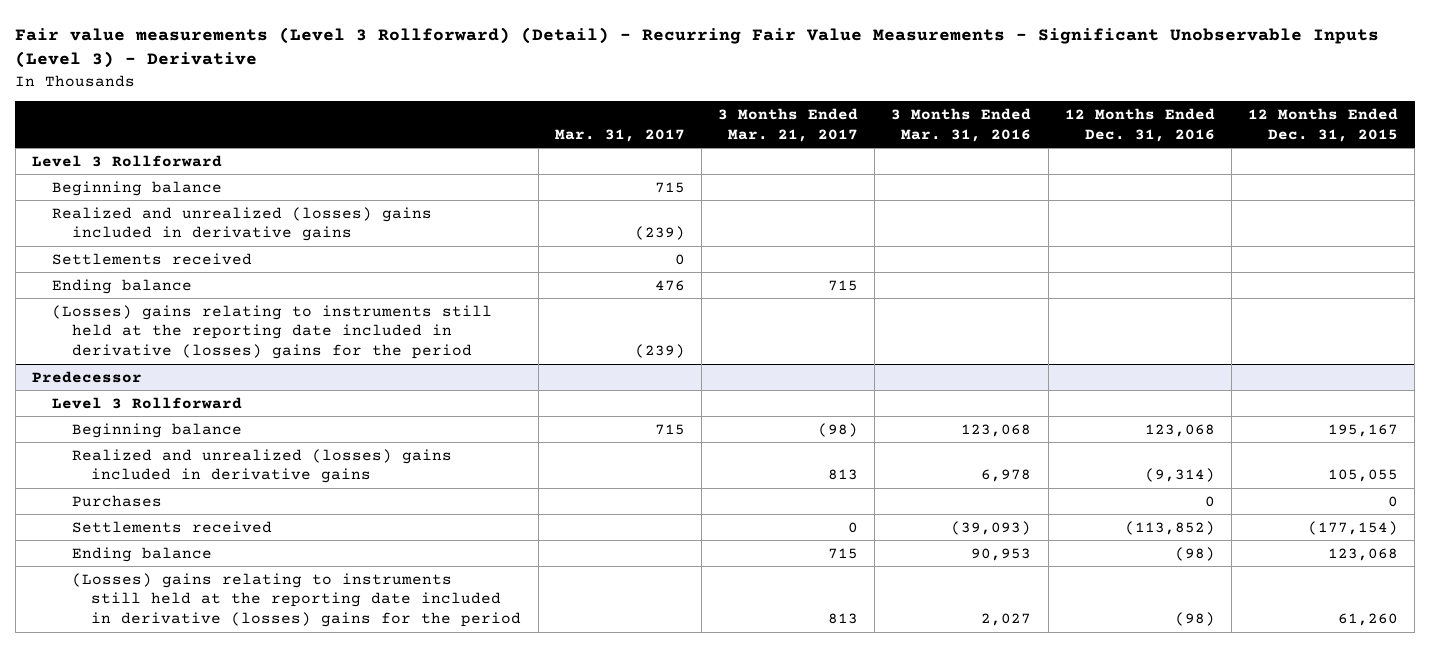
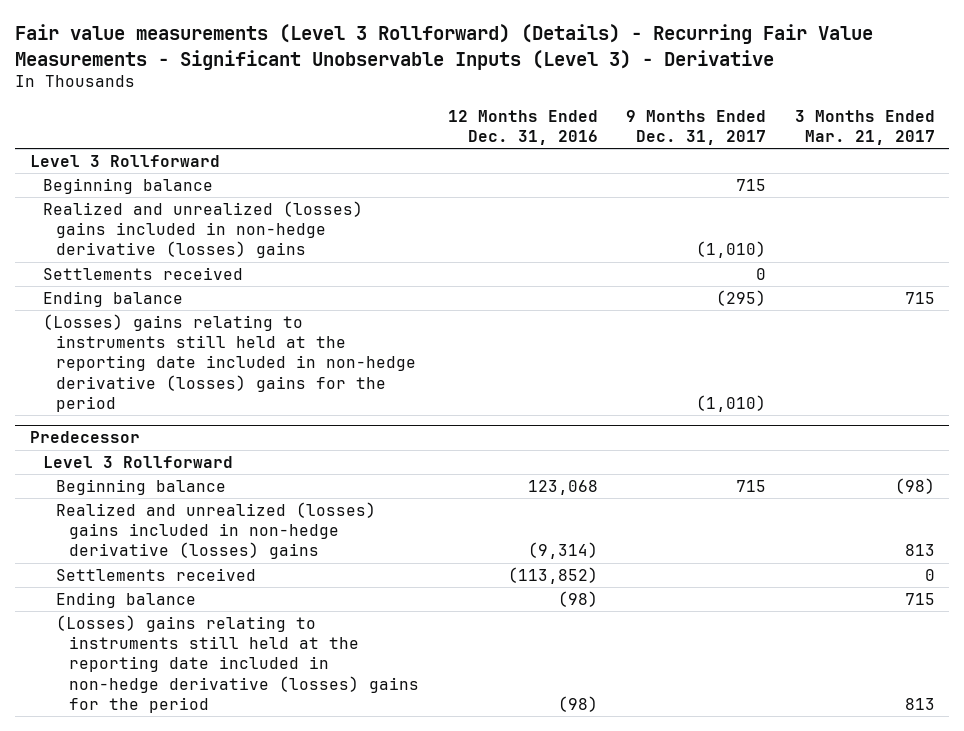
[15,26,1380,69] Fair value measurements (Level 3 Rollforward) (Detail) - Recurring Fair Value Measurements - Significant Unobservable Inputs (Level 3) - Derivative -> [15,24,874,70] Fair value measurements (Level 3 Rollforward) (Details) - Recurring Fair Value Measurements - Significant Unobservable Inputs (Level 3) - Derivative
[554,128,685,142] Mar. 31, 2017 -> none
[891,107,1032,142] 3 Months Ended Mar. 31, 2016 -> none
[1248,107,1399,142] 12 Months Ended Dec. 31, 2015 -> none
none -> [626,109,767,145] 9 Months Ended Dec. 31, 2017
[51,206,432,242] Realized and unrealized (losses) gains included in derivative gains -> [42,201,363,259] Realized and unrealized (losses) gains included in non-hedge derivative (losses) gains
[51,304,492,360] (Losses) gains relating to instruments still held at the reporting date included in derivative (losses) gains for the period -> [42,314,416,412] (Losses) gains relating to instruments still held at the reporting date included in non-hedge derivative (losses) gains for the period
[71,494,162,507] Purchases -> none
[71,448,452,484] Realized and unrealized (losses) gains included in derivative gains -> [55,502,376,560] Realized and unrealized (losses) gains included in non-hedge derivative (losses) gains
[71,572,522,628] (Losses) gains relating to instruments still held at the reporting date included in derivative (losses) gains for the period -> [55,615,420,713] (Losses) gains relating to instruments still held at the reporting date included in non-hedge derivative (losses) gains for the period

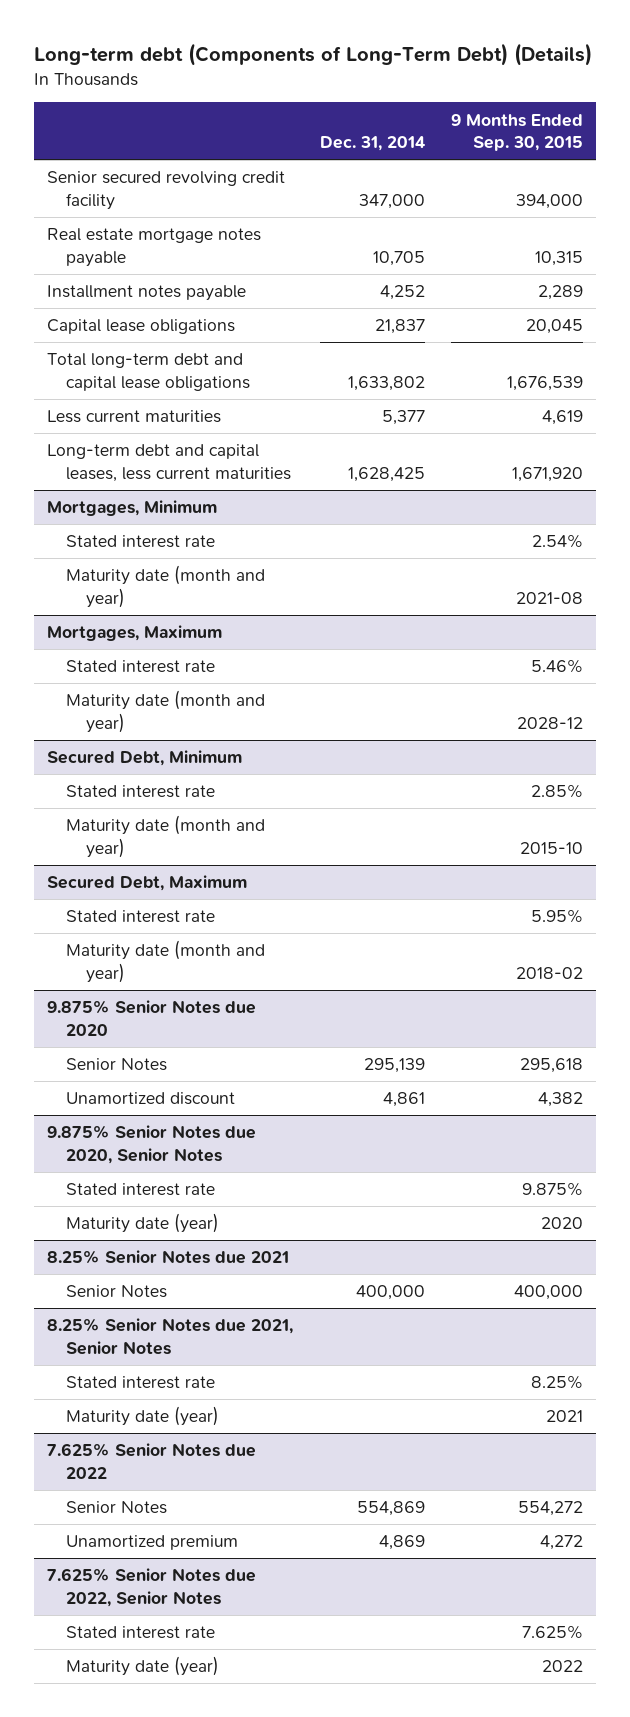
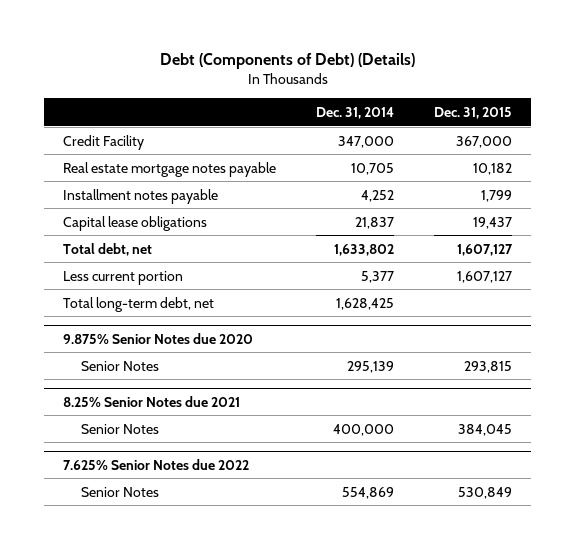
[33,43,592,67] Long-term debt (Components of Long-Term Debt) (Details) -> [159,53,415,70] Debt (Components of Debt) (Details)
[450,113,583,151] 9 Months Ended Sep. 30, 2015 -> none
none -> [433,106,512,119] Dec. 31, 2015
[47,171,286,210] Senior secured revolving credit facility -> [63,134,145,150] Credit Facility
[47,500,218,517] Mortgages, Minimum -> none
[66,535,216,549] Stated interest rate -> none
[66,565,266,608] Maturity date (month and year) -> none
[47,625,223,642] Mortgages, Maximum -> none
[66,660,216,674] Stated interest rate -> none
[66,690,266,733] Maturity date (month and year) -> none
[47,750,243,767] Secured Debt, Minimum -> none
[66,785,216,799] Stated interest rate -> none
[66,815,266,858] Maturity date (month and year) -> none
[47,875,248,892] Secured Debt, Maximum -> none
[66,910,216,924] Stated interest rate -> none
[66,940,266,983] Maturity date (month and year) -> none
[47,353,251,391] Total long-term debt and capital lease obligations -> [63,242,153,256] Total debt, net
[47,410,222,424] Less current maturities -> [63,270,184,285] Less current portion
[47,444,292,482] Long-term debt and capital leases, less current maturities -> [63,296,215,312] Total long-term debt, net
[66,1092,236,1106] Unamortized discount -> none
[47,1125,257,1164] 9.875% Senior Notes due 2020, Senior Notes -> none
[66,1183,216,1197] Stated interest rate -> none
[66,1213,220,1234] Maturity date (year) -> none
[47,1318,294,1355] 8.25% Senior Notes due 2021, Senior Notes -> none
[66,1376,216,1390] Stated interest rate -> none
[66,1406,220,1427] Maturity date (year) -> none
[66,1535,239,1551] Unamortized premium -> none
[47,1568,257,1607] 7.625% Senior Notes due 2022, Senior Notes -> none
[66,1626,216,1640] Stated interest rate -> none
[66,1656,220,1677] Maturity date (year) -> none

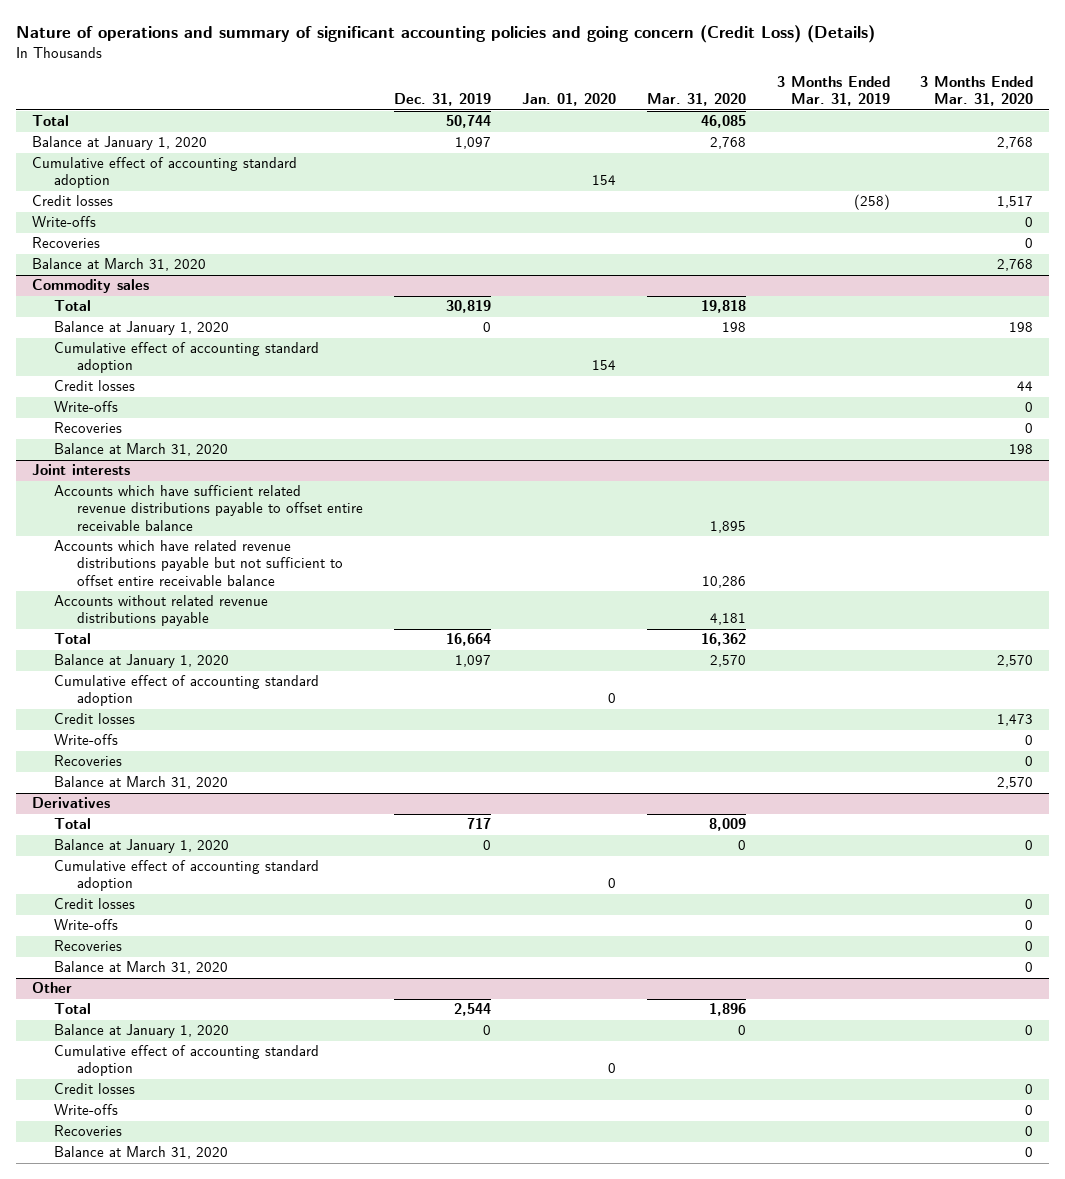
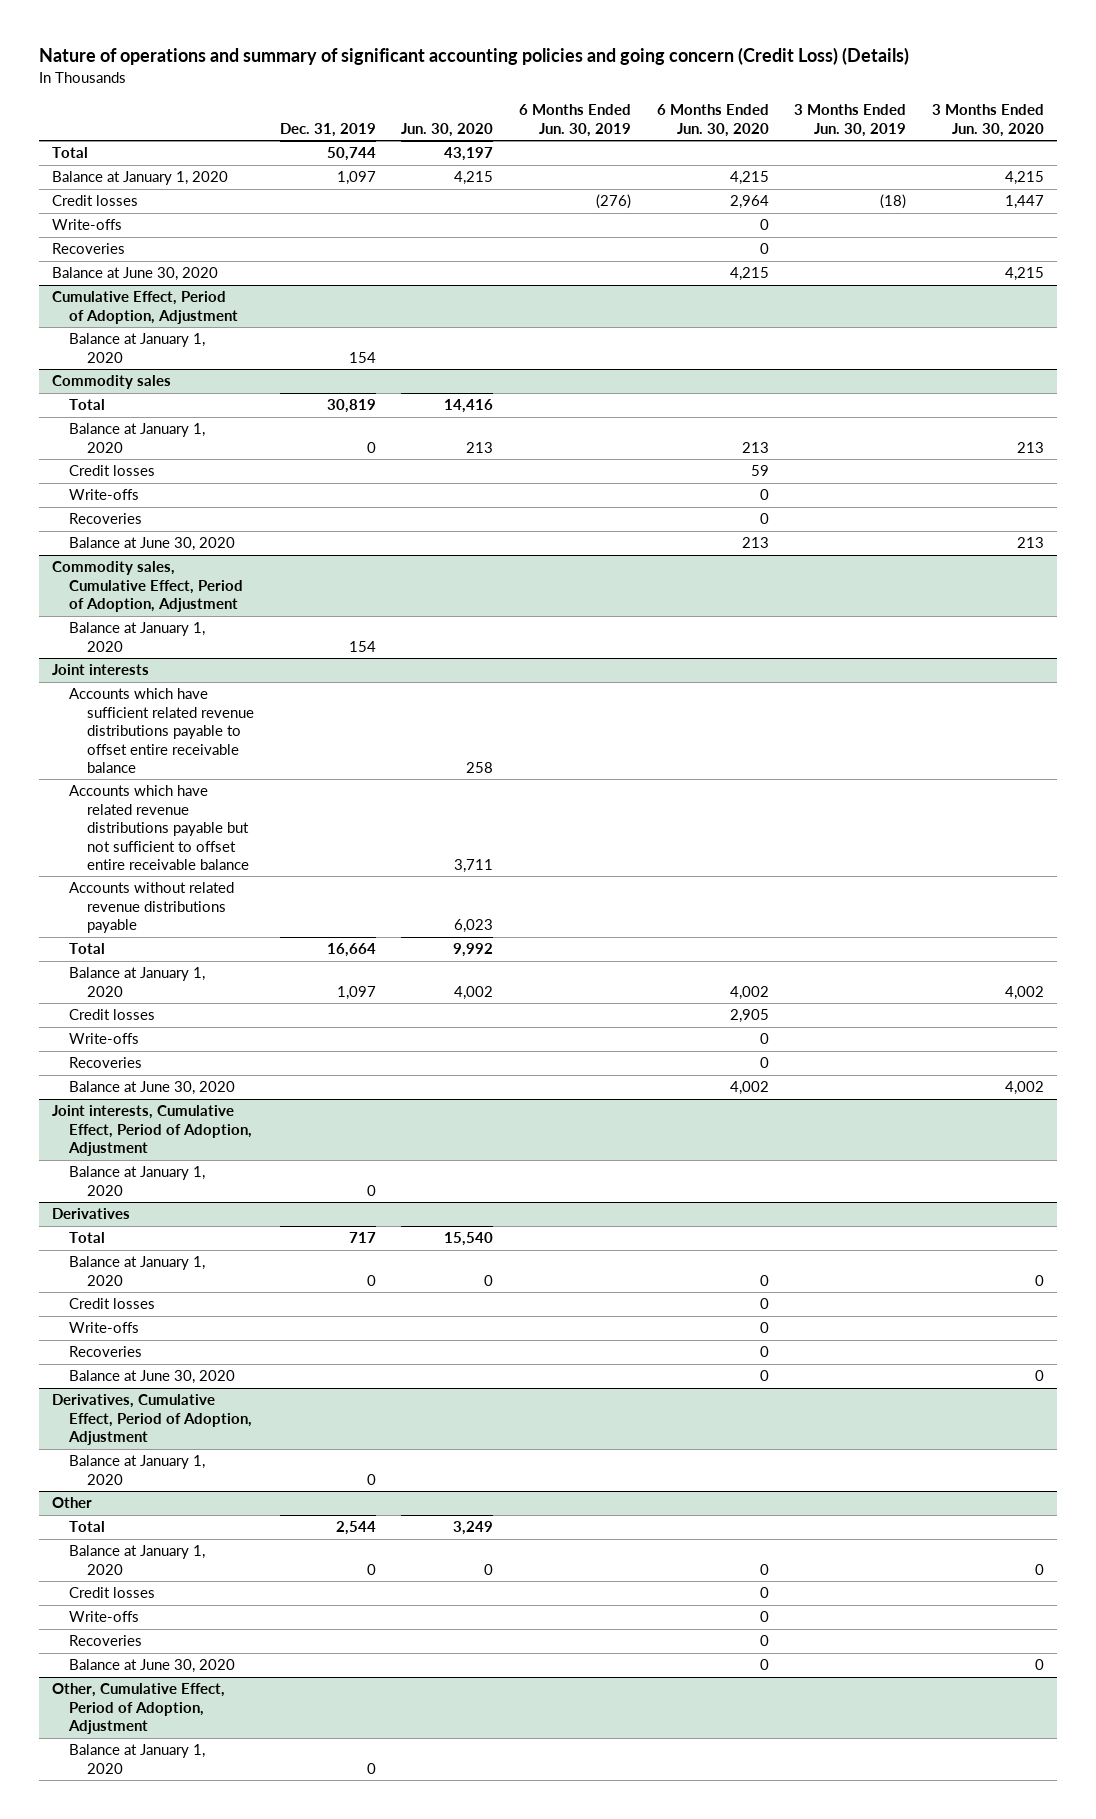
[521,93,616,107] Jan. 01, 2020 -> none
[646,93,746,107] Mar. 31, 2020 -> none
[776,76,890,107] 3 Months Ended Mar. 31, 2019 -> none
[920,76,1034,107] 3 Months Ended Mar. 31, 2020 -> none
none -> [401,122,494,137] Jun. 30, 2020
none -> [519,104,632,137] 6 Months Ended Jun. 30, 2019
none -> [656,104,769,137] 6 Months Ended Jun. 30, 2020
none -> [794,104,907,137] 3 Months Ended Jun. 30, 2019
none -> [932,104,1045,137] 3 Months Ended Jun. 30, 2020
[31,157,297,189] Cumulative effect of accounting standard adoption -> none
[31,258,206,272] Balance at March 31, 2020 -> [51,267,218,282] Balance at June 30, 2020
none -> [51,291,239,324] Cumulative Effect, Period of Adoption, Adjustment
none -> [69,333,206,363] Balance at January 1, 2020
[54,342,320,374] Cumulative effect of accounting standard adoption -> none
[54,443,229,457] Balance at March 31, 2020 -> [69,537,236,552] Balance at June 30, 2020
none -> [51,561,244,613] Commodity sales, Cumulative Effect, Period of Adoption, Adjustment
none -> [69,622,206,652] Balance at January 1, 2020
[54,675,320,707] Cumulative effect of accounting standard adoption -> none
[54,776,229,790] Balance at March 31, 2020 -> [69,1081,236,1096] Balance at June 30, 2020
none -> [51,1105,253,1157] Joint interests, Cumulative Effect, Period of Adoption, Adjustment
none -> [69,1166,206,1196] Balance at January 1, 2020
[54,860,320,892] Cumulative effect of accounting standard adoption -> none
[54,961,229,975] Balance at March 31, 2020 -> [69,1370,236,1385] Balance at June 30, 2020
none -> [51,1394,253,1446] Derivatives, Cumulative Effect, Period of Adoption, Adjustment
none -> [69,1455,206,1485] Balance at January 1, 2020
[54,1045,320,1077] Cumulative effect of accounting standard adoption -> none
[54,1146,229,1160] Balance at March 31, 2020 -> [69,1659,236,1674] Balance at June 30, 2020
none -> [51,1683,225,1735] Other, Cumulative Effect, Period of Adoption, Adjustment
none -> [69,1744,206,1774] Balance at January 1, 2020

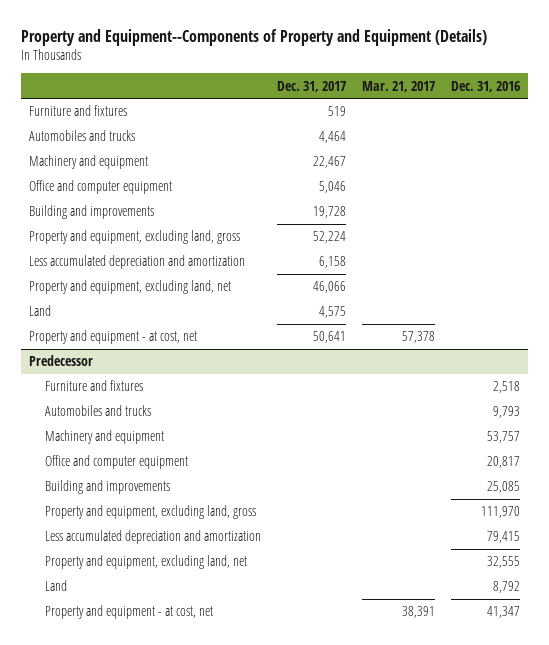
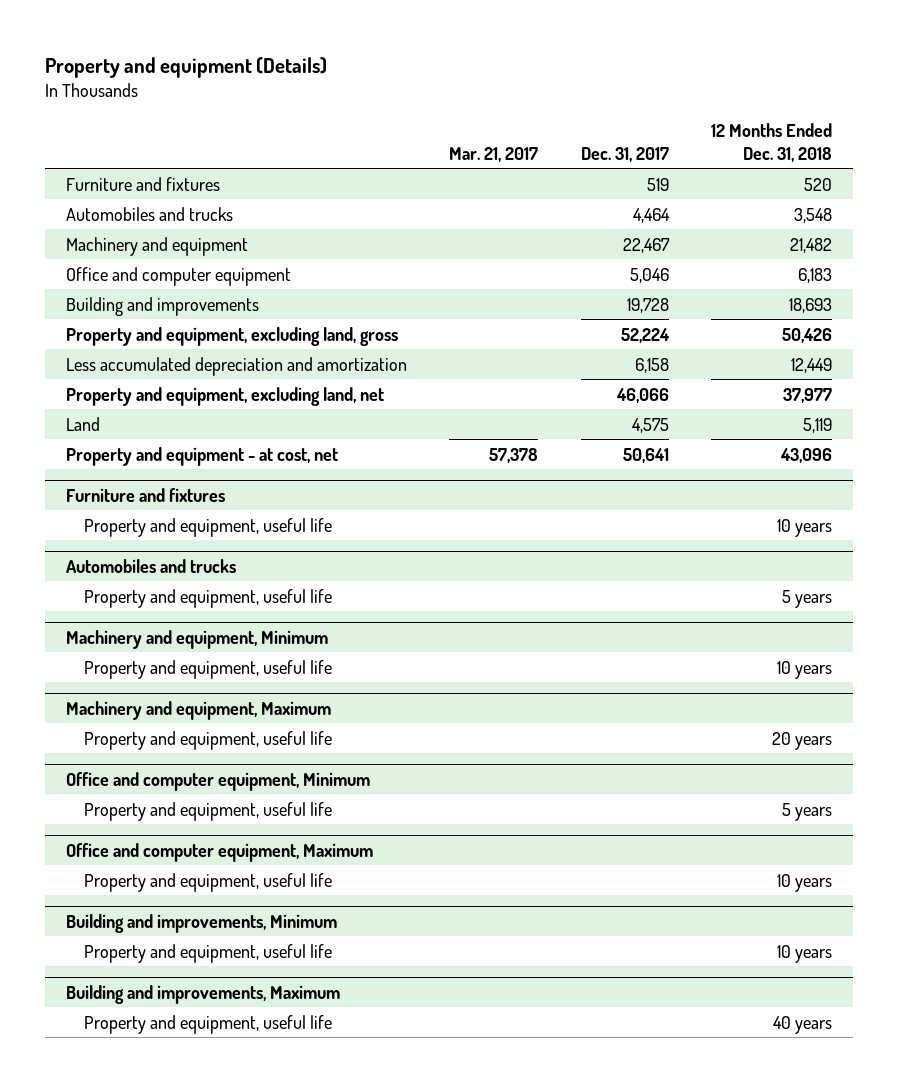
[20,28,487,46] Property and Equipment--Components of Property and Equipment (Details) -> [45,57,328,79] Property and equipment (Details)
[450,80,520,92] Dec. 31, 2016 -> none
none -> [710,122,832,162] 12 Months Ended Dec. 31, 2018
[28,355,93,367] Predecessor -> none
[44,380,143,392] Furniture and fixtures -> none
[44,405,151,417] Automobiles and trucks -> none
[44,430,164,445] Machinery and equipment -> none
[44,455,188,470] Office and computer equipment -> none
[44,480,170,495] Building and improvements -> none
[44,505,256,520] Property and equipment, excluding land, gross -> none
[44,530,261,545] Less accumulated depreciation and amortization -> none
[44,555,247,570] Property and equipment, excluding land, net -> none
[44,580,67,592] Land -> none
[44,605,213,620] Property and equipment - at cost, net -> none
none -> [66,487,226,502] Furniture and fixtures
none -> [83,517,332,537] Property and equipment, useful life
none -> [66,558,237,573] Automobiles and trucks
none -> [83,588,332,608] Property and equipment, useful life
none -> [66,629,329,649] Machinery and equipment, Minimum
none -> [83,659,332,679] Property and equipment, useful life
none -> [66,700,332,720] Machinery and equipment, Maximum
none -> [83,730,332,750] Property and equipment, useful life
none -> [66,771,371,791] Office and computer equipment, Minimum
none -> [83,801,332,821] Property and equipment, useful life
none -> [66,842,374,862] Office and computer equipment, Maximum
none -> [83,872,332,892] Property and equipment, useful life
none -> [66,913,338,933] Building and improvements, Minimum
none -> [83,943,332,963] Property and equipment, useful life
none -> [66,984,341,1004] Building and improvements, Maximum
none -> [83,1014,332,1034] Property and equipment, useful life

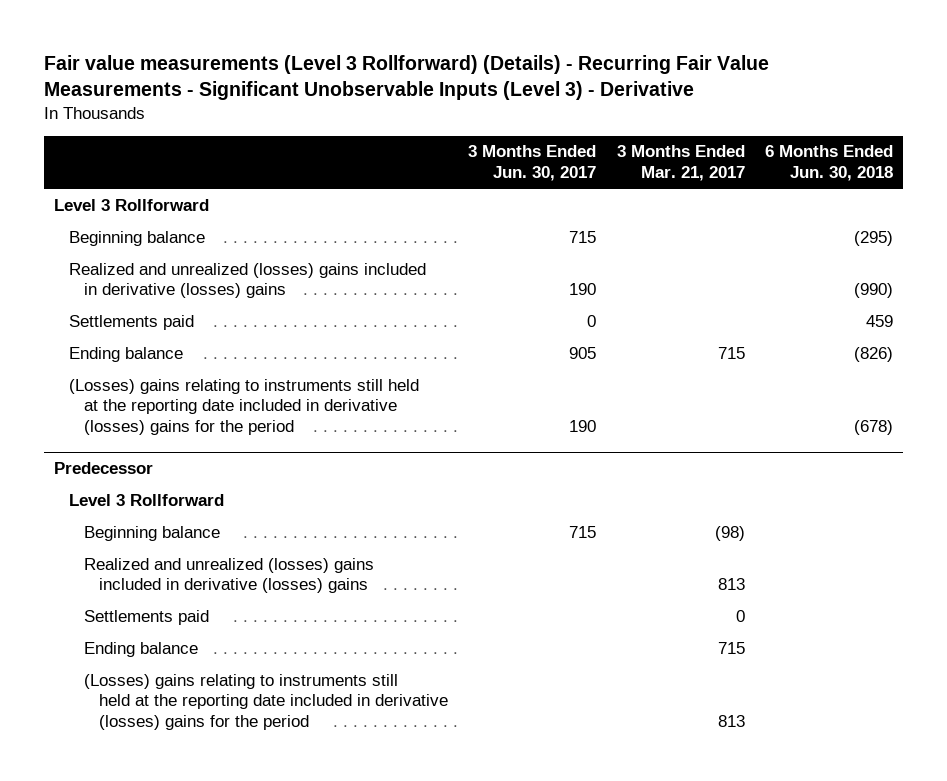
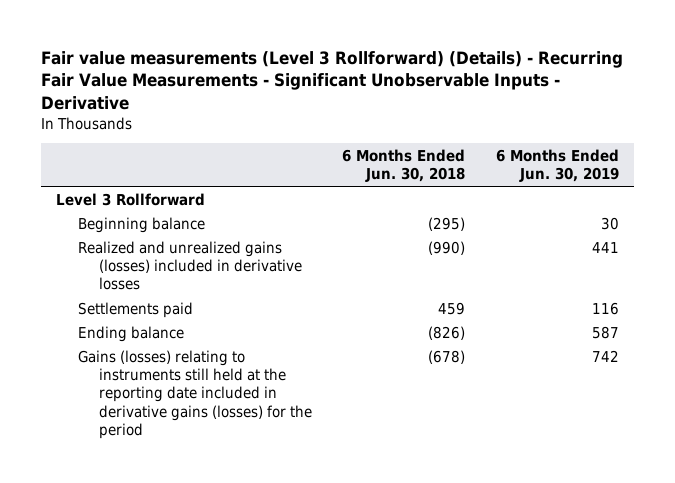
[44,55,770,101] Fair value measurements (Level 3 Rollforward) (Details) - Recurring Fair Value Measurements - Significant Unobservable Inputs (Level 3) - Derivative -> [40,50,623,111] Fair value measurements (Level 3 Rollforward) (Details) - Recurring Fair Value Measurements - Significant Unobservable Inputs - Derivative
[468,145,597,181] 3 Months Ended Jun. 30, 2017 -> none
[616,145,745,181] 3 Months Ended Mar. 21, 2017 -> none
none -> [495,148,619,183] 6 Months Ended Jun. 30, 2019
[69,262,427,299] Realized and unrealized (losses) gains included in derivative (losses) gains -> [77,240,303,291] Realized and unrealized gains (losses) included in derivative losses
[54,461,154,474] Predecessor -> none
[69,493,225,506] Level 3 Rollforward -> none
[84,525,221,541] Beginning balance -> none
[84,557,375,594] Realized and unrealized (losses) gains included in derivative (losses) gains -> none
[84,609,210,625] Settlements paid -> none
[84,641,199,657] Ending balance -> none
[84,673,449,730] (Losses) gains relating to instruments still held at the reporting date included in derivative (losses) gains for the period -> none
[69,378,420,435] (Losses) gains relating to instruments still held at the reporting date included in derivative (losses) gains for the period -> [77,349,313,440] Gains (losses) relating to instruments still held at the reporting date included in derivative gains (losses) for the period

